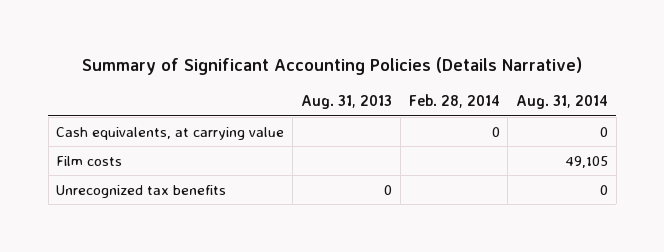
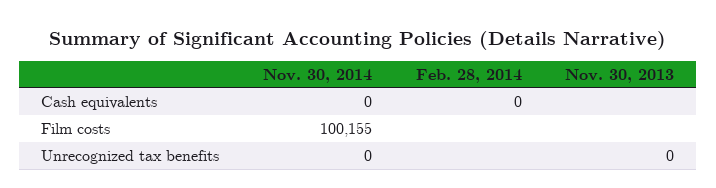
[300,95,392,110] Aug. 31, 2013 -> none
[516,95,609,110] Aug. 31, 2014 -> none
none -> [262,68,372,83] Nov. 30, 2014
none -> [565,68,675,83] Nov. 30, 2013
[56,126,285,140] Cash equivalents, at carrying value -> [41,95,158,110] Cash equivalents

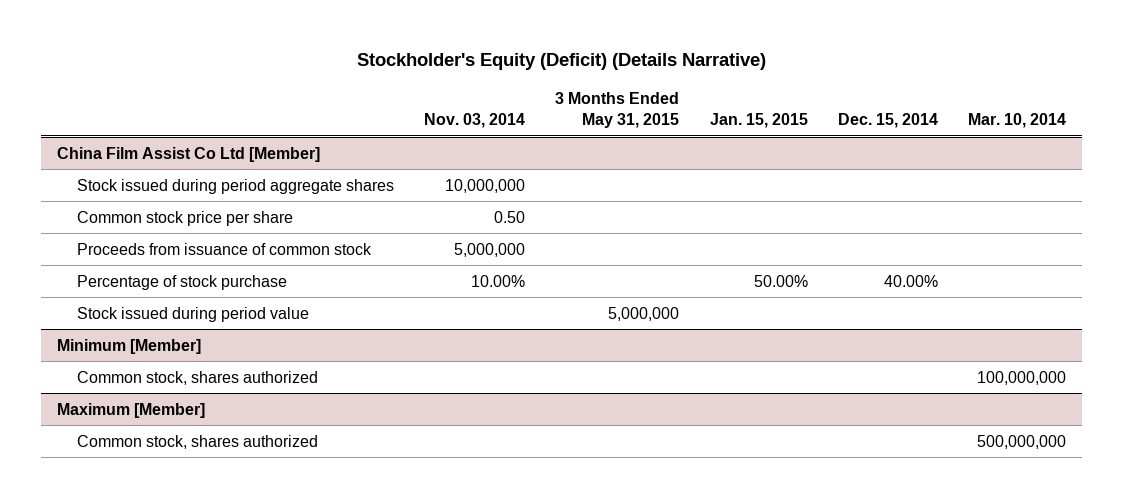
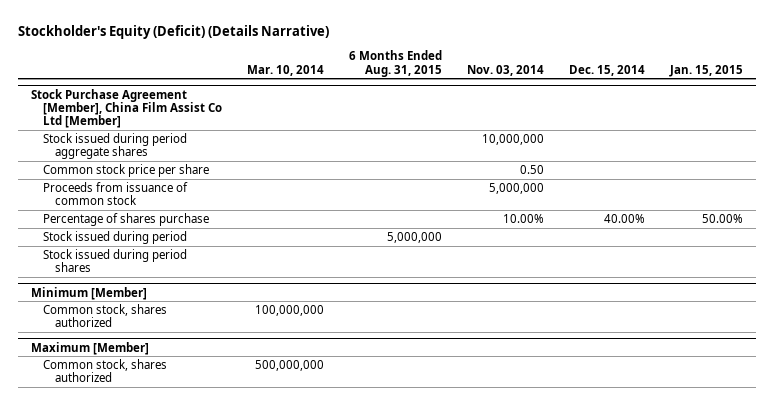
[555,92,680,128] 3 Months Ended May 31, 2015 -> none
none -> [348,50,442,77] 6 Months Ended Aug. 31, 2015
[56,146,320,162] China Film Assist Co Ltd [Member] -> [30,88,222,128] Stock Purchase Agreement [Member], China Film Assist Co Ltd [Member]
[76,274,287,290] Percentage of stock purchase -> [42,212,209,226] Percentage of shares purchase
[76,306,309,322] Stock issued during period value -> [42,230,187,244] Stock issued during period
none -> [42,248,187,273] Stock issued during period shares

